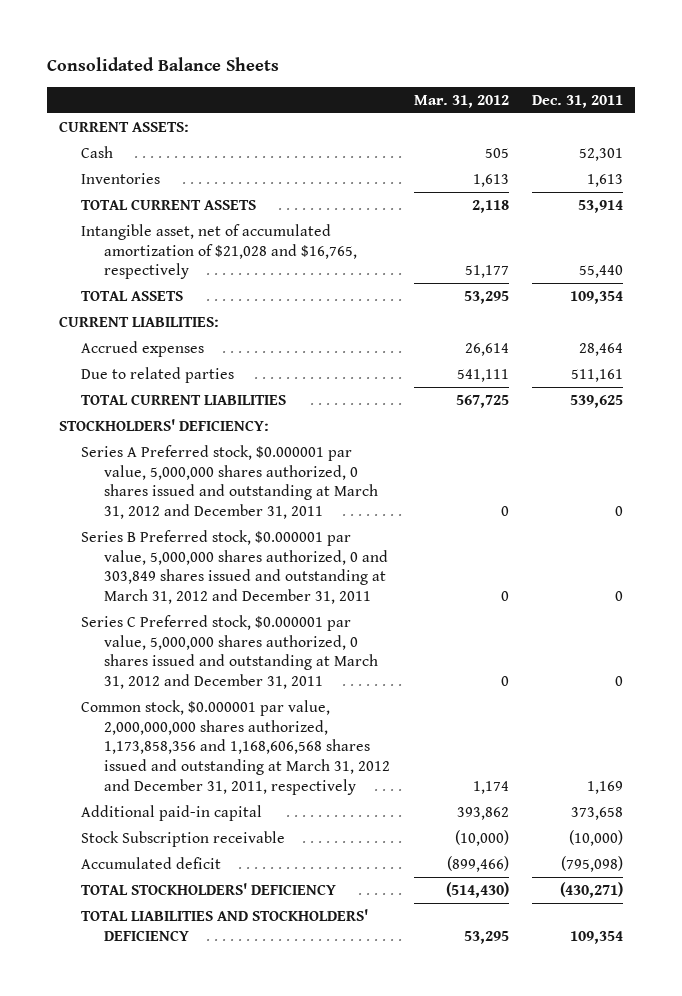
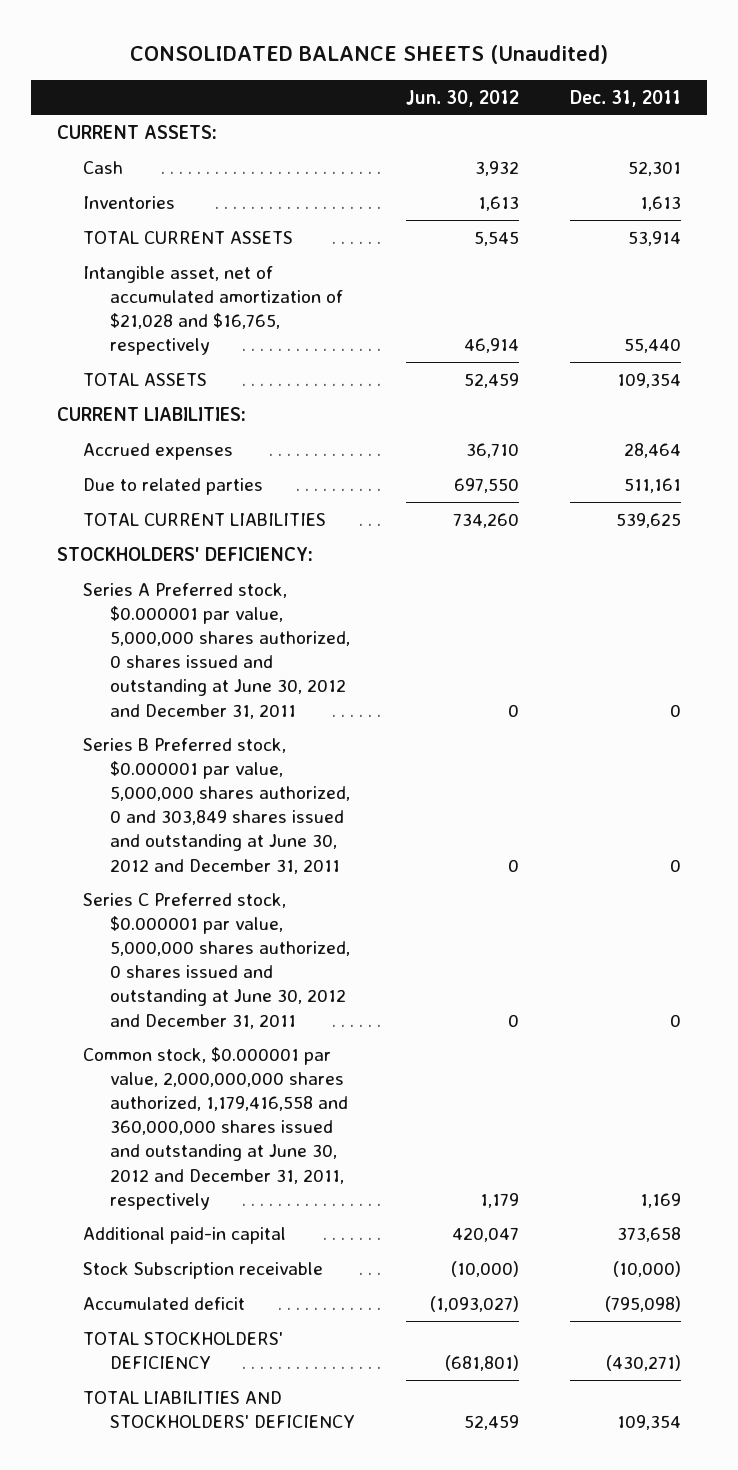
[46,57,279,72] Consolidated Balance Sheets -> [129,44,608,64] CONSOLIDATED BALANCE SHEETS (Unaudited)
[413,94,509,108] Mar. 31, 2012 -> none
none -> [406,89,520,107] Jun. 30, 2012
[81,444,378,520] Series A Preferred stock, $0.000001 par value, 5,000,000 shares authorized, 0 shares issued and outstanding at March 31, 2012 and December 31, 2011 -> [83,582,351,719] Series A Preferred stock, $0.000001 par value, 5,000,000 shares authorized, 0 shares issued and outstanding at June 30, 2012 and December 31, 2011
[81,529,388,605] Series B Preferred stock, $0.000001 par value, 5,000,000 shares authorized, 0 and 303,849 shares issued and outstanding at March 31, 2012 and December 31, 2011 -> [83,737,351,874] Series B Preferred stock, $0.000001 par value, 5,000,000 shares authorized, 0 and 303,849 shares issued and outstanding at June 30, 2012 and December 31, 2011
[81,614,378,690] Series C Preferred stock, $0.000001 par value, 5,000,000 shares authorized, 0 shares issued and outstanding at March 31, 2012 and December 31, 2011 -> [83,892,351,1029] Series C Preferred stock, $0.000001 par value, 5,000,000 shares authorized, 0 shares issued and outstanding at June 30, 2012 and December 31, 2011
[81,699,390,796] Common stock, $0.000001 par value, 2,000,000,000 shares authorized, 1,173,858,356 and 1,168,606,568 shares issued and outstanding at March 31, 2012 and December 31, 2011, respectively -> [83,1046,349,1210] Common stock, $0.000001 par value, 2,000,000,000 shares authorized, 1,179,416,558 and 360,000,000 shares issued and outstanding at June 30, 2012 and December 31, 2011, respectively

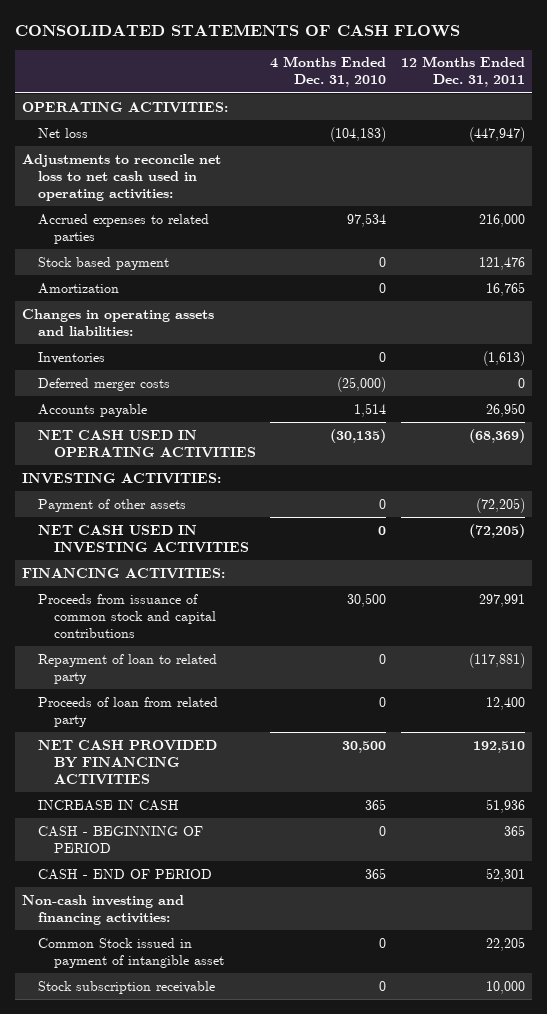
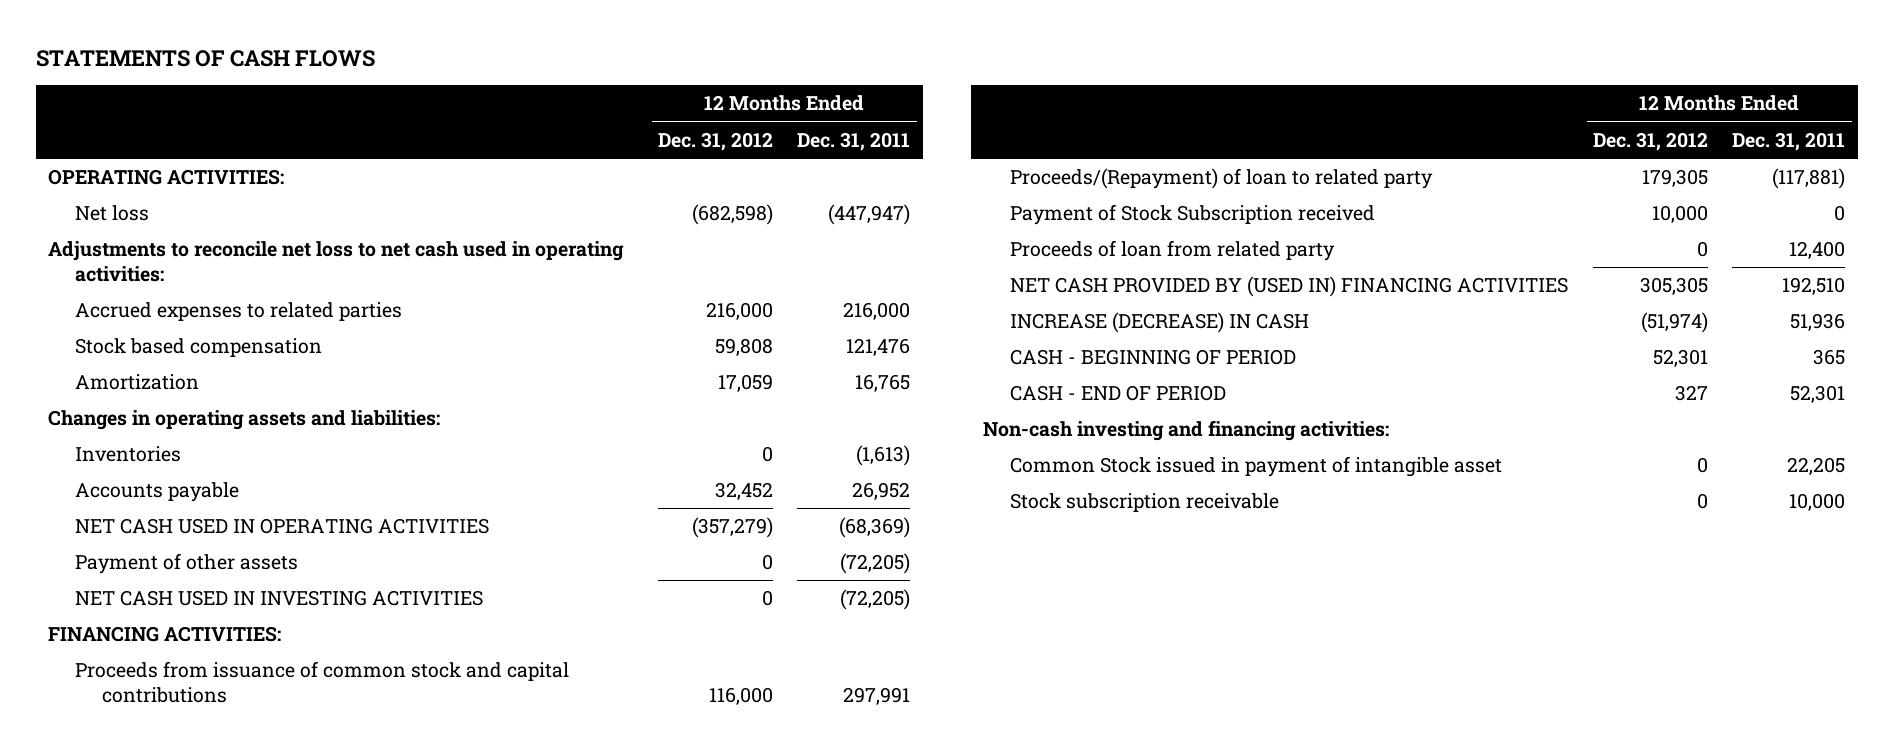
[14,23,460,37] CONSOLIDATED STATEMENTS OF CASH FLOWS -> [36,49,376,67] STATEMENTS OF CASH FLOWS
[270,56,387,88] 4 Months Ended Dec. 31, 2010 -> none
none -> [657,131,773,151] Dec. 31, 2012
[37,256,169,270] Stock based payment -> [75,338,323,358] Stock based compensation
[37,377,170,391] Deferred merger costs -> none
[485,402,525,417] 26,950 -> [852,482,911,501] 26,952
[21,472,221,484] INVESTING ACTIVITIES: -> none
[37,653,217,684] Repayment of loan to related party -> [1010,168,1434,190] Proceeds/(Repayment) of loan to related party
none -> [1010,204,1376,226] Payment of Stock Subscription received
[37,739,217,786] NET CASH PROVIDED BY FINANCING ACTIVITIES -> [1010,276,1569,298] NET CASH PROVIDED BY (USED IN) FINANCING ACTIVITIES
[37,799,179,811] INCREASE IN CASH -> [1010,312,1310,334] INCREASE (DECREASE) IN CASH

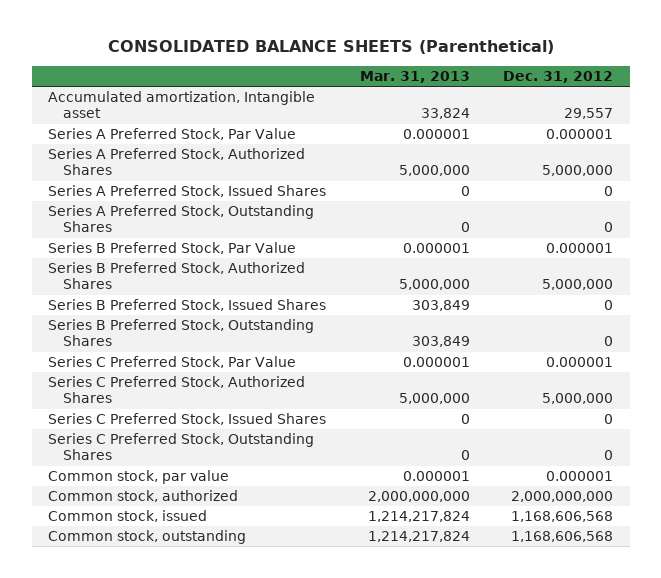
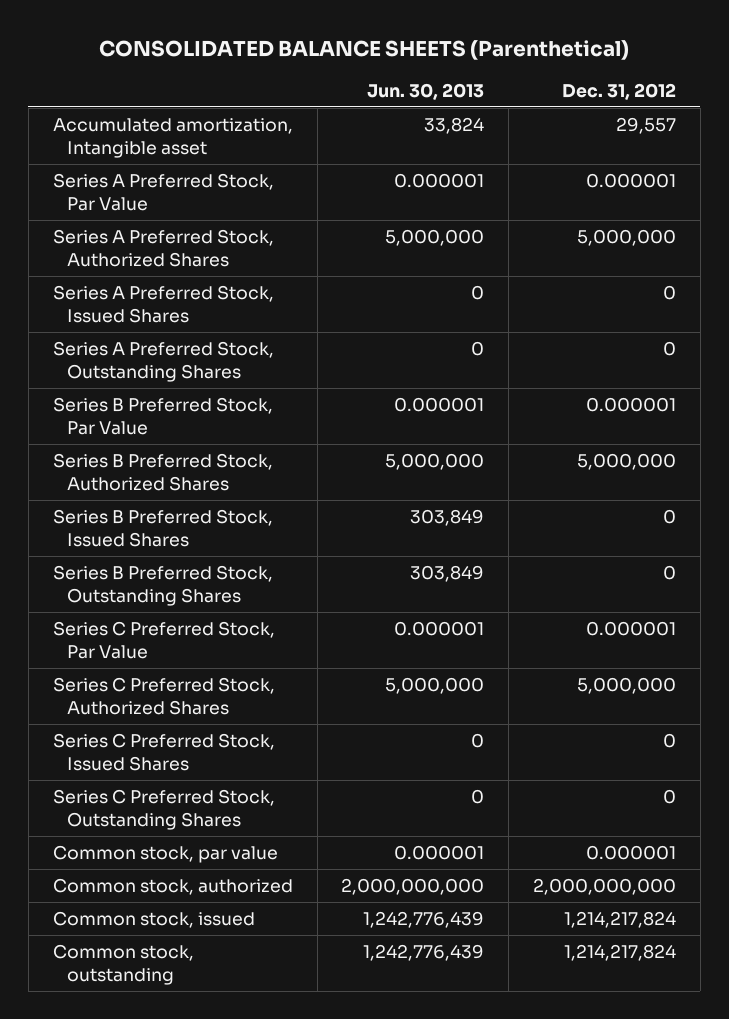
[359,70,470,83] Mar. 31, 2013 -> none
none -> [367,82,485,100] Jun. 30, 2013
[510,511,613,523] 1,168,606,568 -> [564,911,677,929] 1,214,217,824
[510,531,613,543] 1,168,606,568 -> [564,944,677,962] 1,214,217,824

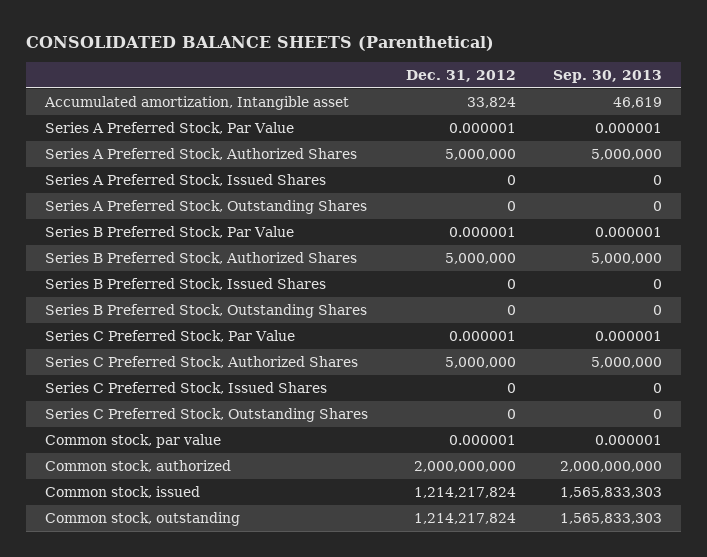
[367,82,485,100] Jun. 30, 2013 -> none
none -> [552,69,662,83] Sep. 30, 2013
[616,117,677,135] 29,557 -> [466,96,516,108] 33,824

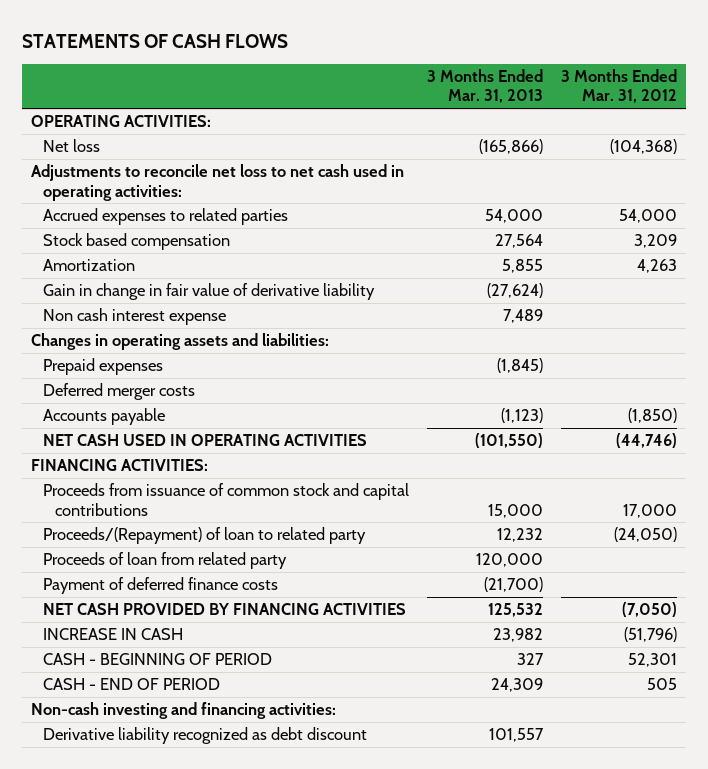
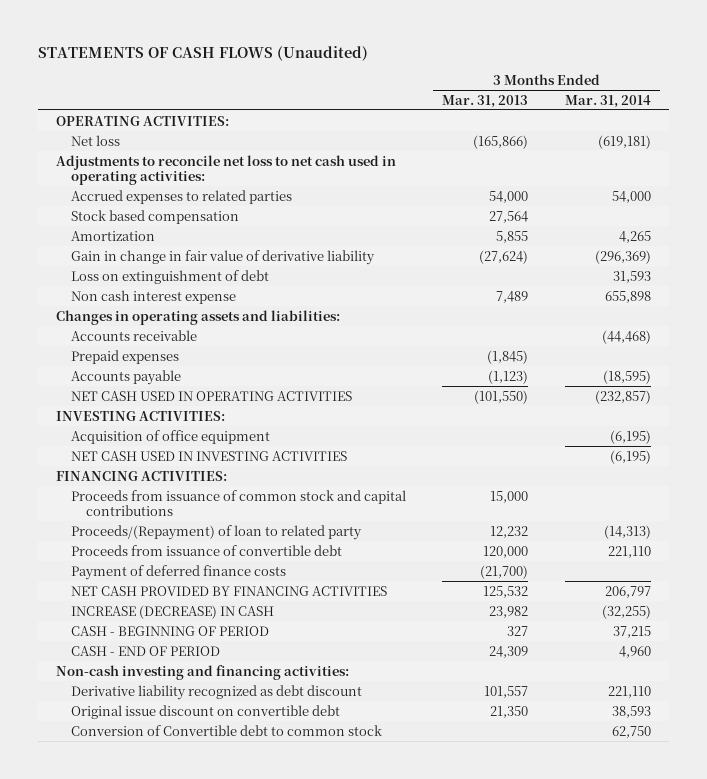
[22,33,289,48] STATEMENTS OF CASH FLOWS -> [37,45,368,61] STATEMENTS OF CASH FLOWS (Unaudited)
[561,69,678,104] 3 Months Ended Mar. 31, 2012 -> none
none -> [564,94,651,108] Mar. 31, 2014
none -> [71,269,270,284] Loss on extinguishment of debt
none -> [71,329,198,341] Accounts receivable
[43,383,196,401] Deferred merger costs -> none
none -> [55,410,225,421] INVESTING ACTIVITIES:
none -> [71,429,271,444] Acquisition of office equipment
none -> [71,450,348,461] NET CASH USED IN INVESTING ACTIVITIES
[43,552,288,570] Proceeds of loan from related party -> none
none -> [71,544,343,556] Proceeds from issuance of convertible debt
[43,628,184,641] INCREASE IN CASH -> [71,604,275,619] INCREASE (DECREASE) IN CASH
none -> [71,704,341,719] Original issue discount on convertible debt
none -> [71,724,383,736] Conversion of Convertible debt to common stock

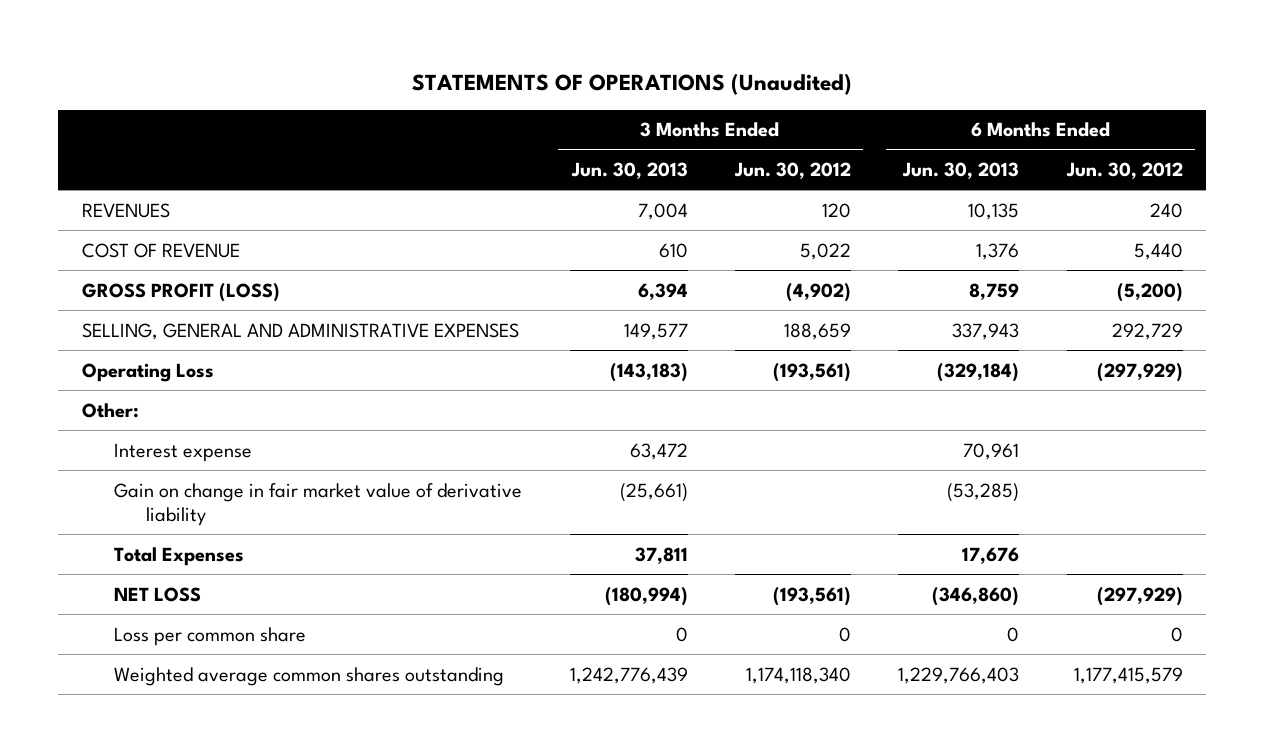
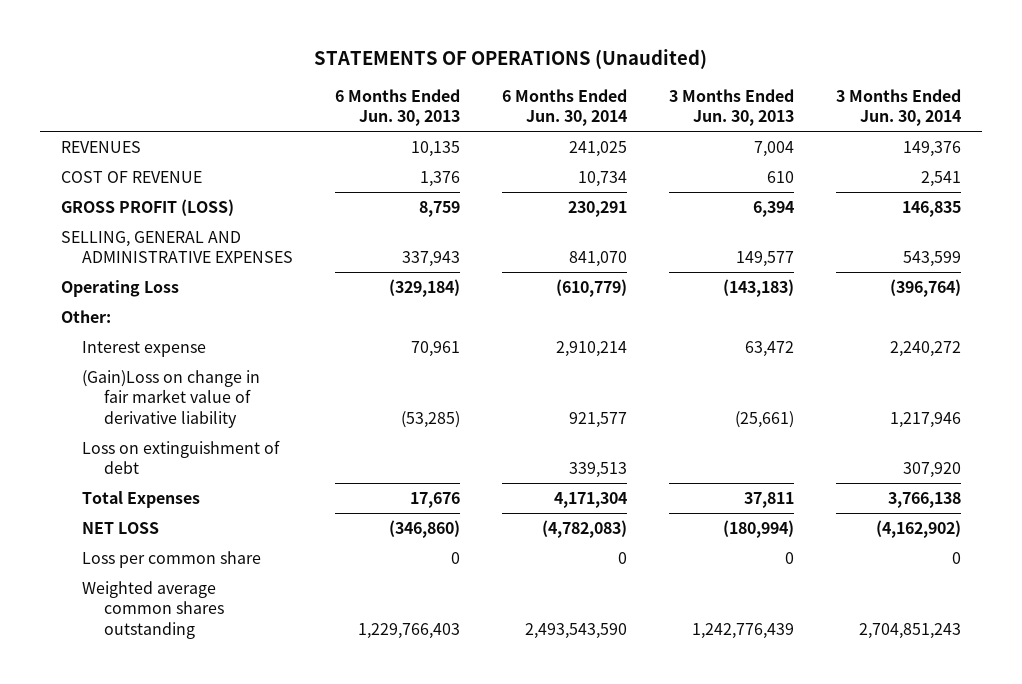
[733,162,851,180] Jun. 30, 2012 -> none
[1065,162,1183,180] Jun. 30, 2012 -> none
none -> [502,88,628,127] 6 Months Ended Jun. 30, 2014
none -> [836,88,962,127] 3 Months Ended Jun. 30, 2014
[114,482,523,527] Gain on change in fair market value of derivative liability -> [82,369,261,429] (Gain)Loss on change in fair market value of derivative liability
none -> [82,439,281,475] Loss on extinguishment of debt

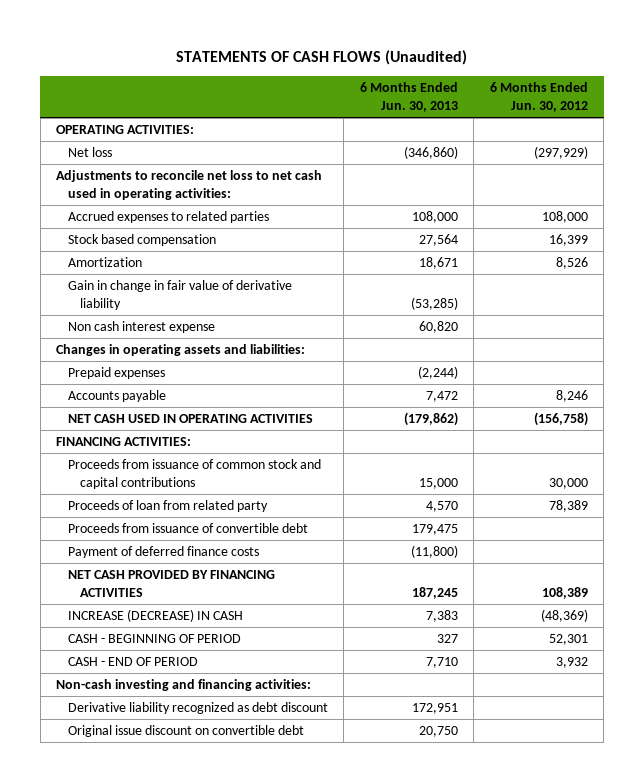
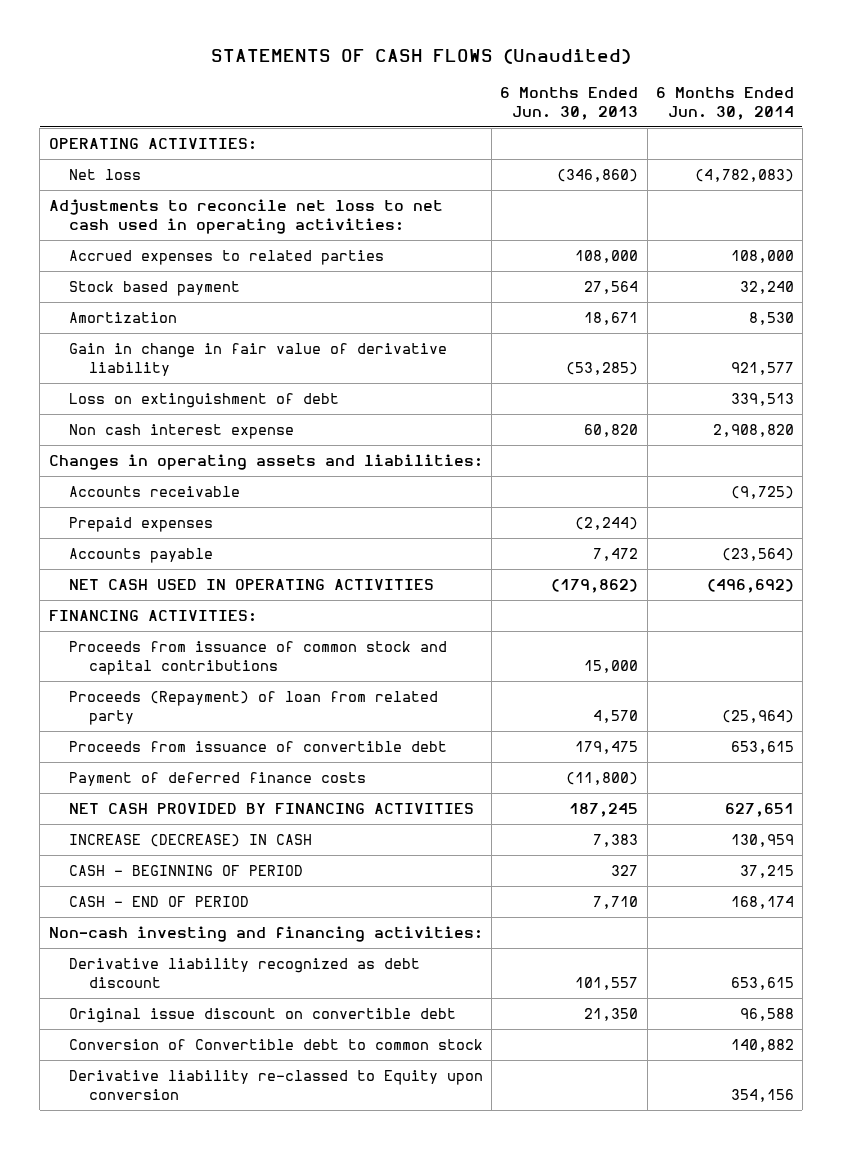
[489,82,588,112] 6 Months Ended Jun. 30, 2012 -> none
none -> [655,86,794,120] 6 Months Ended Jun. 30, 2014
[67,234,216,247] Stock based compensation -> [68,280,240,296] Stock based payment
none -> [68,392,339,408] Loss on extinguishment of debt
none -> [68,485,240,497] Accounts receivable
[67,500,268,513] Proceeds of loan from related party -> [68,690,438,725] Proceeds (Repayment) of loan from related party
[411,703,458,715] 172,951 -> [575,976,639,990] 101,557
[418,726,458,738] 20,750 -> [584,1007,639,1021] 21,350
none -> [68,1038,483,1050] Conversion of Convertible debt to common stock
none -> [68,1069,483,1100] Derivative liability re-classed to Equity upon conversion

